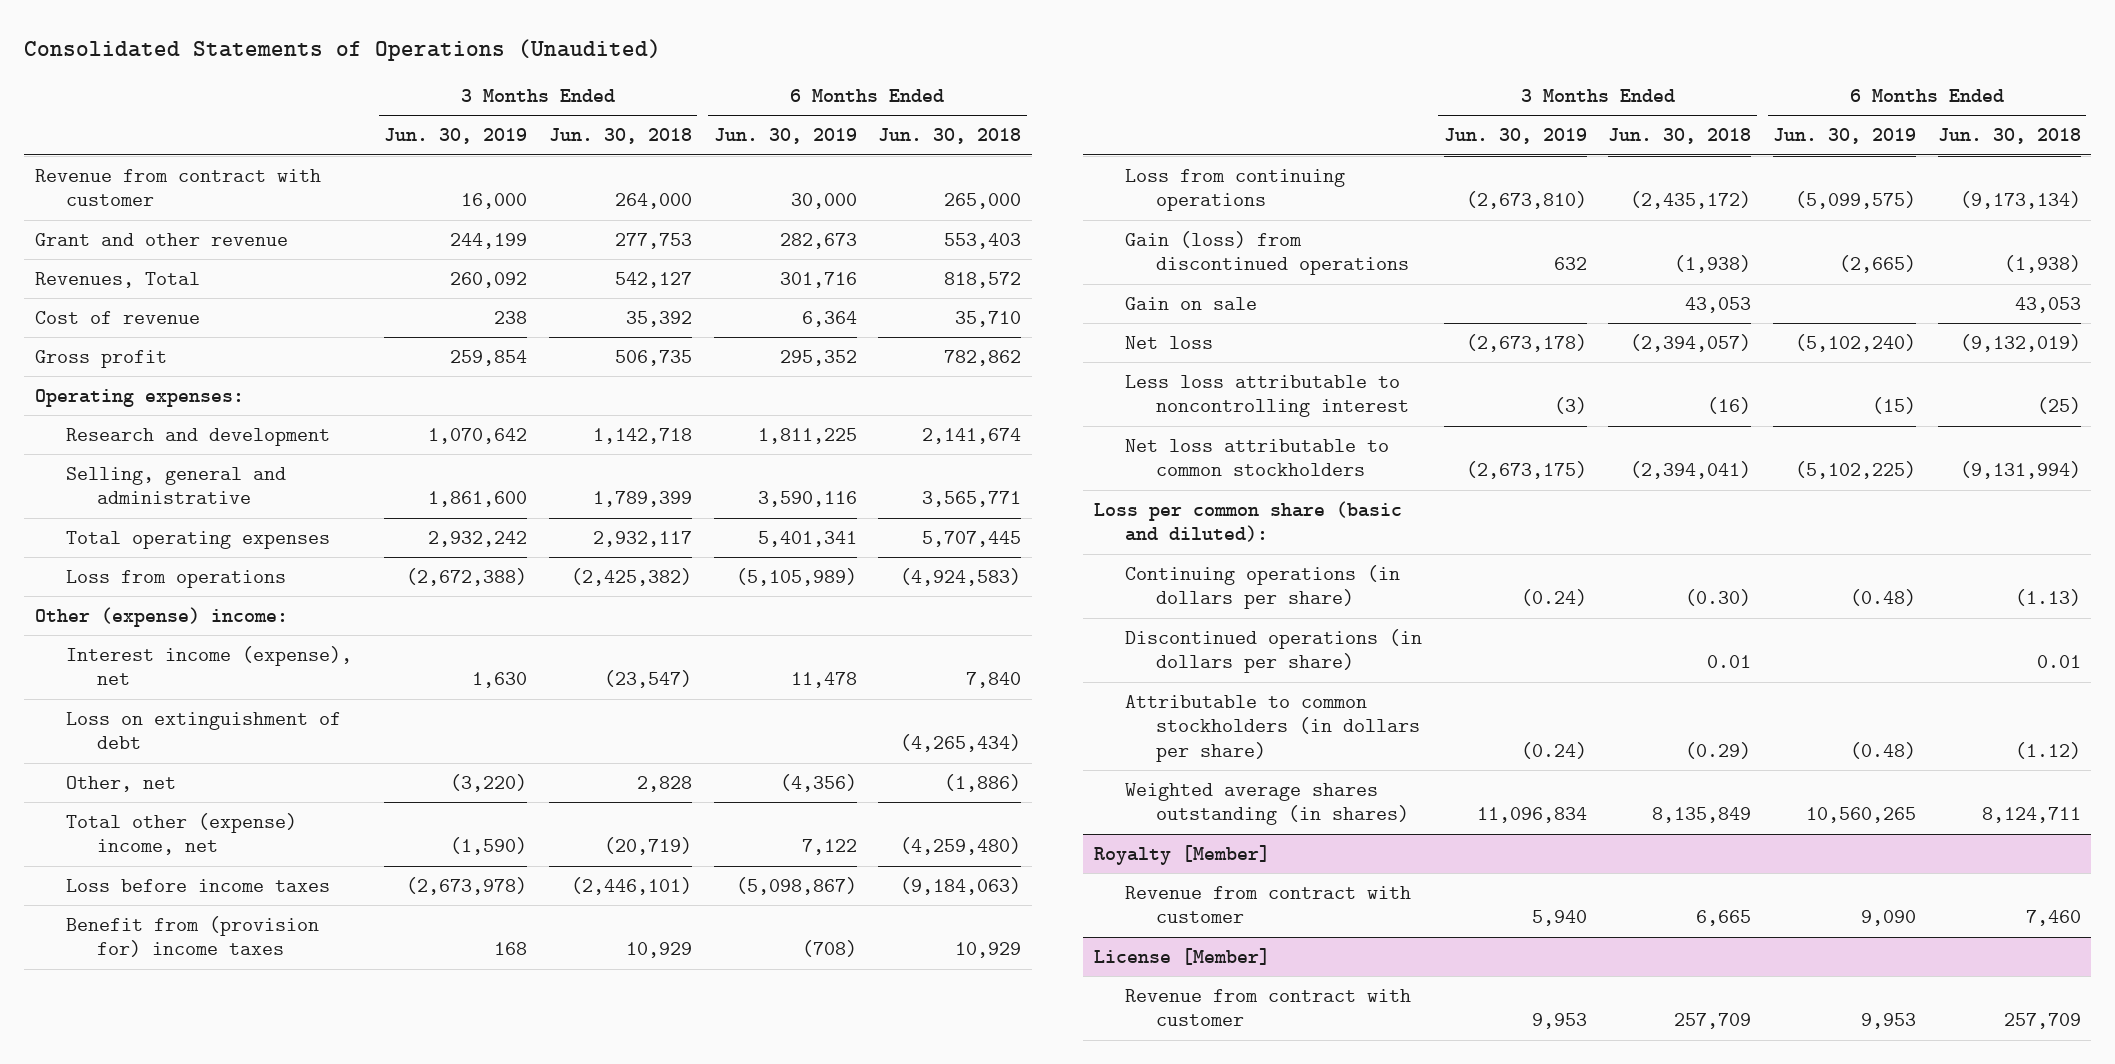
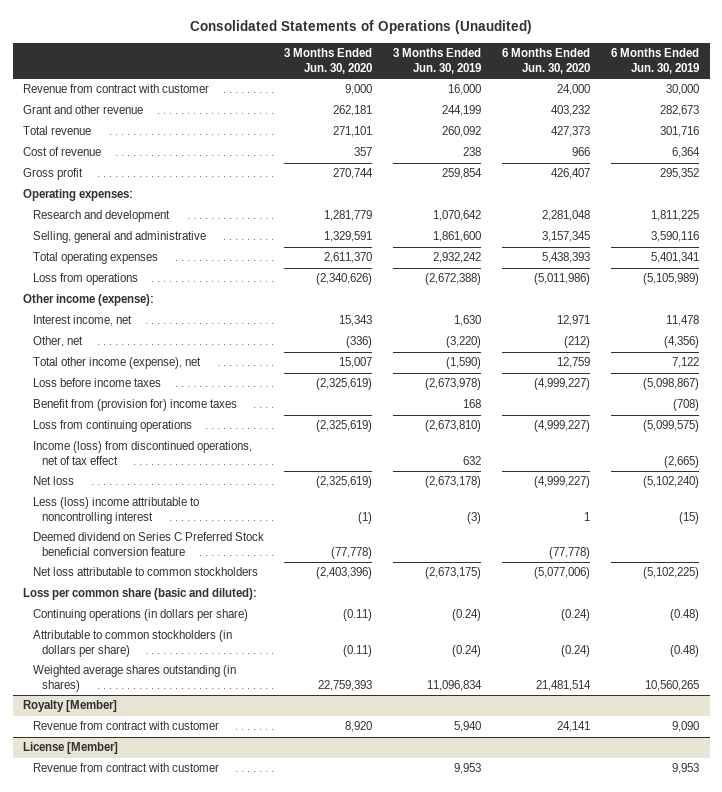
[549,128,693,145] Jun. 30, 2018 -> none
[878,128,1022,145] Jun. 30, 2018 -> none
none -> [284,48,373,74] 3 Months Ended Jun. 30, 2020
none -> [502,48,591,74] 6 Months Ended Jun. 30, 2020
[34,271,200,288] Revenues, Total -> [23,126,92,136] Total revenue
[65,711,341,750] Loss on extinguishment of debt -> none
[34,606,288,627] Other (expense) income: -> [23,294,155,307] Other income (expense):
[65,645,352,686] Interest income (expense), net -> [32,315,132,327] Interest income, net
[65,812,297,856] Total other (expense) income, net -> [32,357,201,370] Total other income (expense), net
[1125,296,1258,310] Gain on sale -> none
[1125,230,1410,276] Gain (loss) from discontinued operations -> [32,441,252,466] Income (loss) from discontinued operations, net of tax effect
[1125,374,1410,418] Less loss attributable to noncontrolling interest -> [32,497,199,525] Less (loss) income attributable to noncontrolling interest
none -> [32,532,264,557] Deemed dividend on Series C Preferred Stock beneficial conversion feature
[1125,628,1423,674] Discontinued operations (in dollars per share) -> none

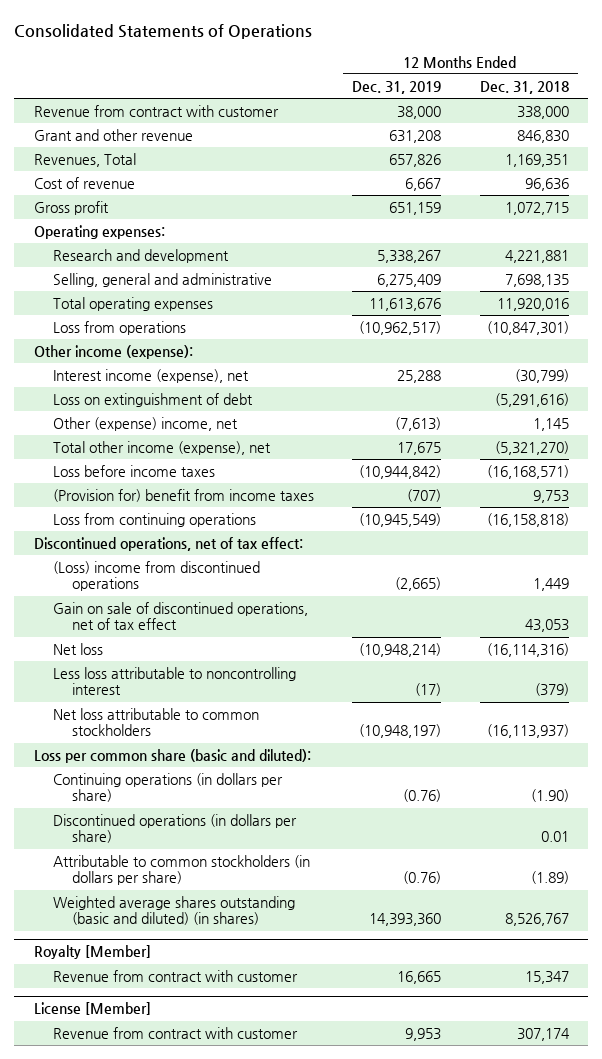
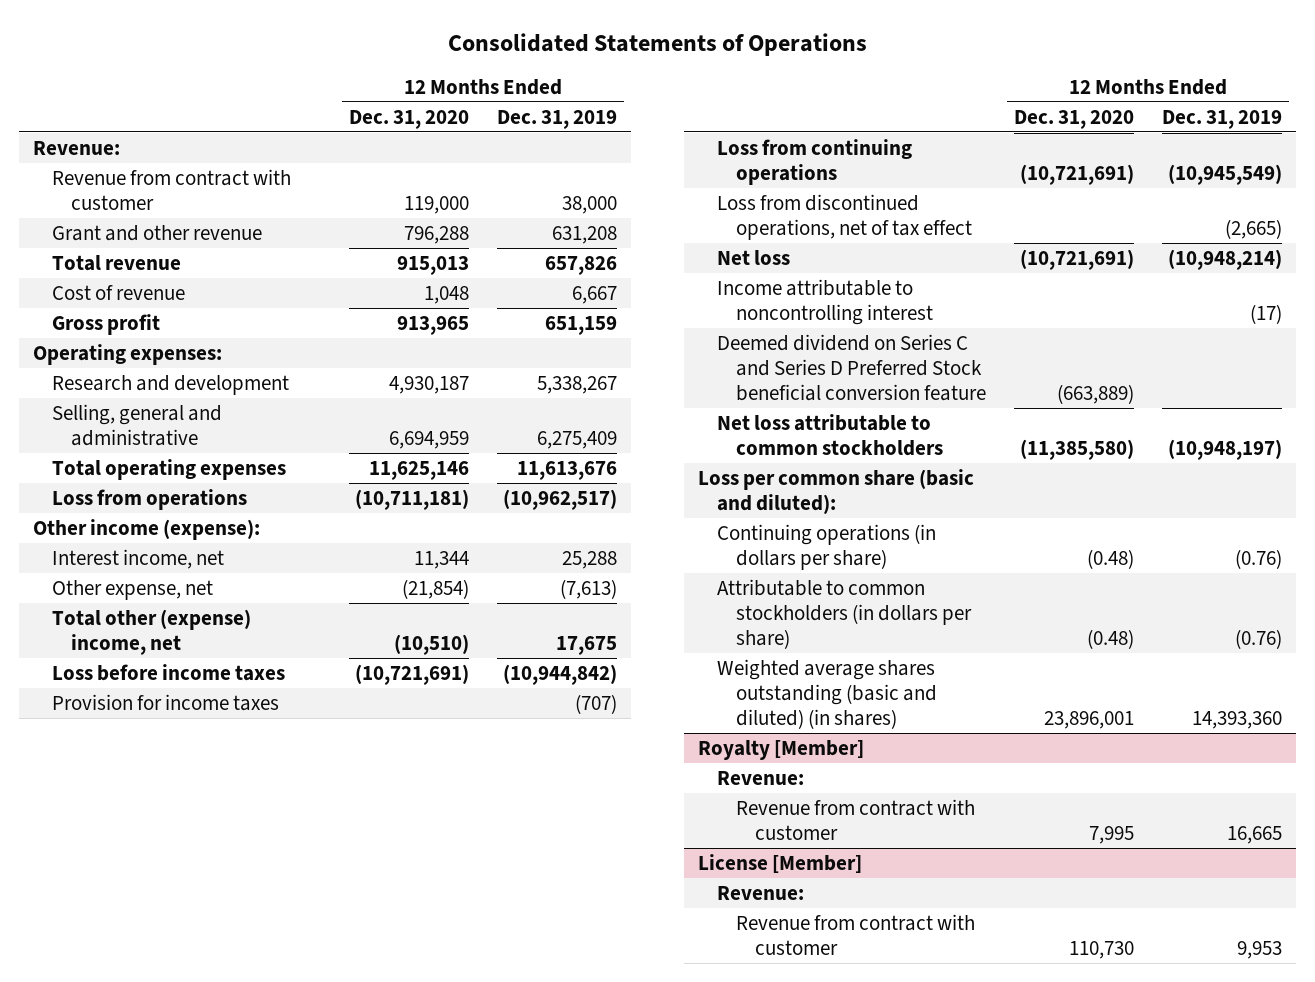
[479,80,569,94] Dec. 31, 2018 -> none
none -> [349,109,470,129] Dec. 31, 2020
none -> [32,140,120,155] Revenue:
[33,152,136,167] Revenues, Total -> [51,254,181,271] Total revenue
[52,392,253,407] Loss on extinguishment of debt -> none
[52,368,249,383] Interest income (expense), net -> [51,548,224,569] Interest income, net
[52,416,238,431] Other (expense) income, net -> [51,579,213,600] Other expense, net
[52,440,271,455] Total other income (expense), net -> [51,608,251,655] Total other (expense) income, net
[52,488,314,502] (Provision for) benefit from income taxes -> [51,693,279,711] Provision for income taxes
[33,536,303,551] Discontinued operations, net of tax effect: -> none
[52,601,308,631] Gain on sale of discontinued operations, net of tax effect -> none
[52,560,260,592] (Loss) income from discontinued operations -> [716,193,972,240] Loss from discontinued operations, net of tax effect
[52,666,296,696] Less loss attributable to noncontrolling interest -> [716,278,933,325] Income attributable to noncontrolling interest
none -> [716,333,986,402] Deemed dividend on Series C and Series D Preferred Stock beneficial conversion feature
[52,813,297,844] Discontinued operations (in dollars per share) -> none
none -> [716,770,804,785] Revenue:
none -> [716,885,804,900] Revenue:

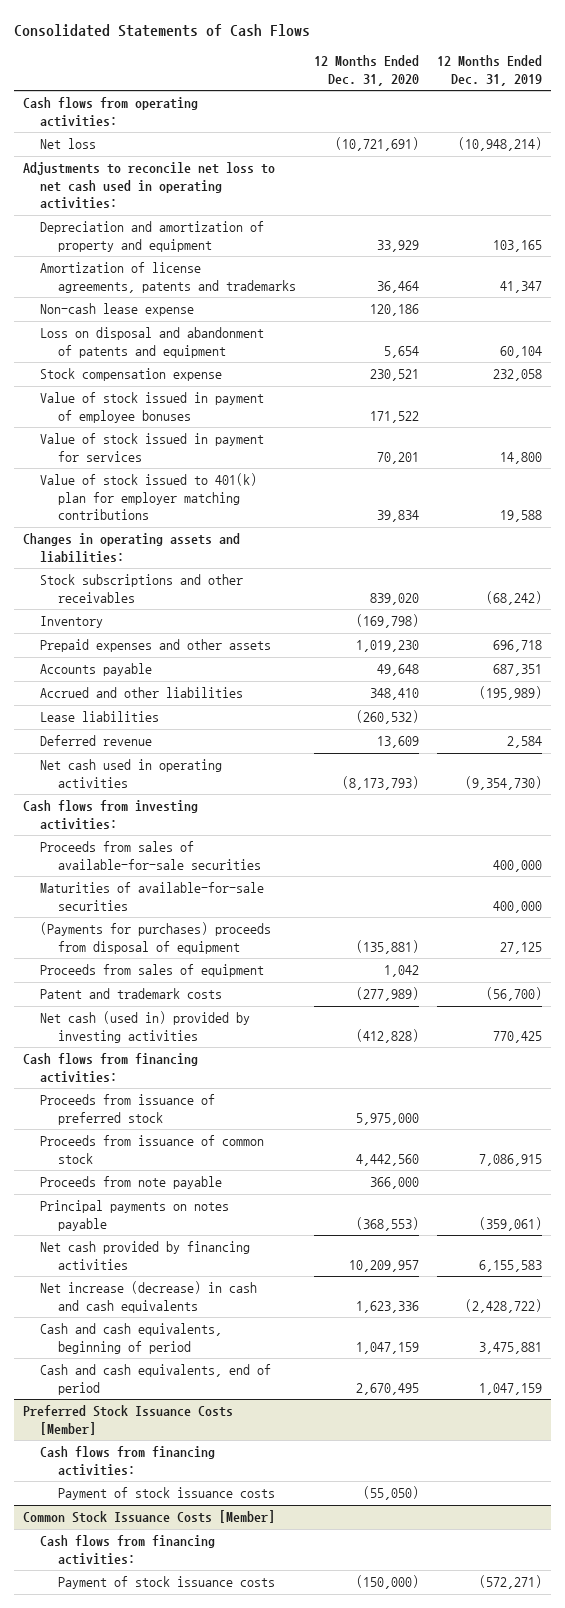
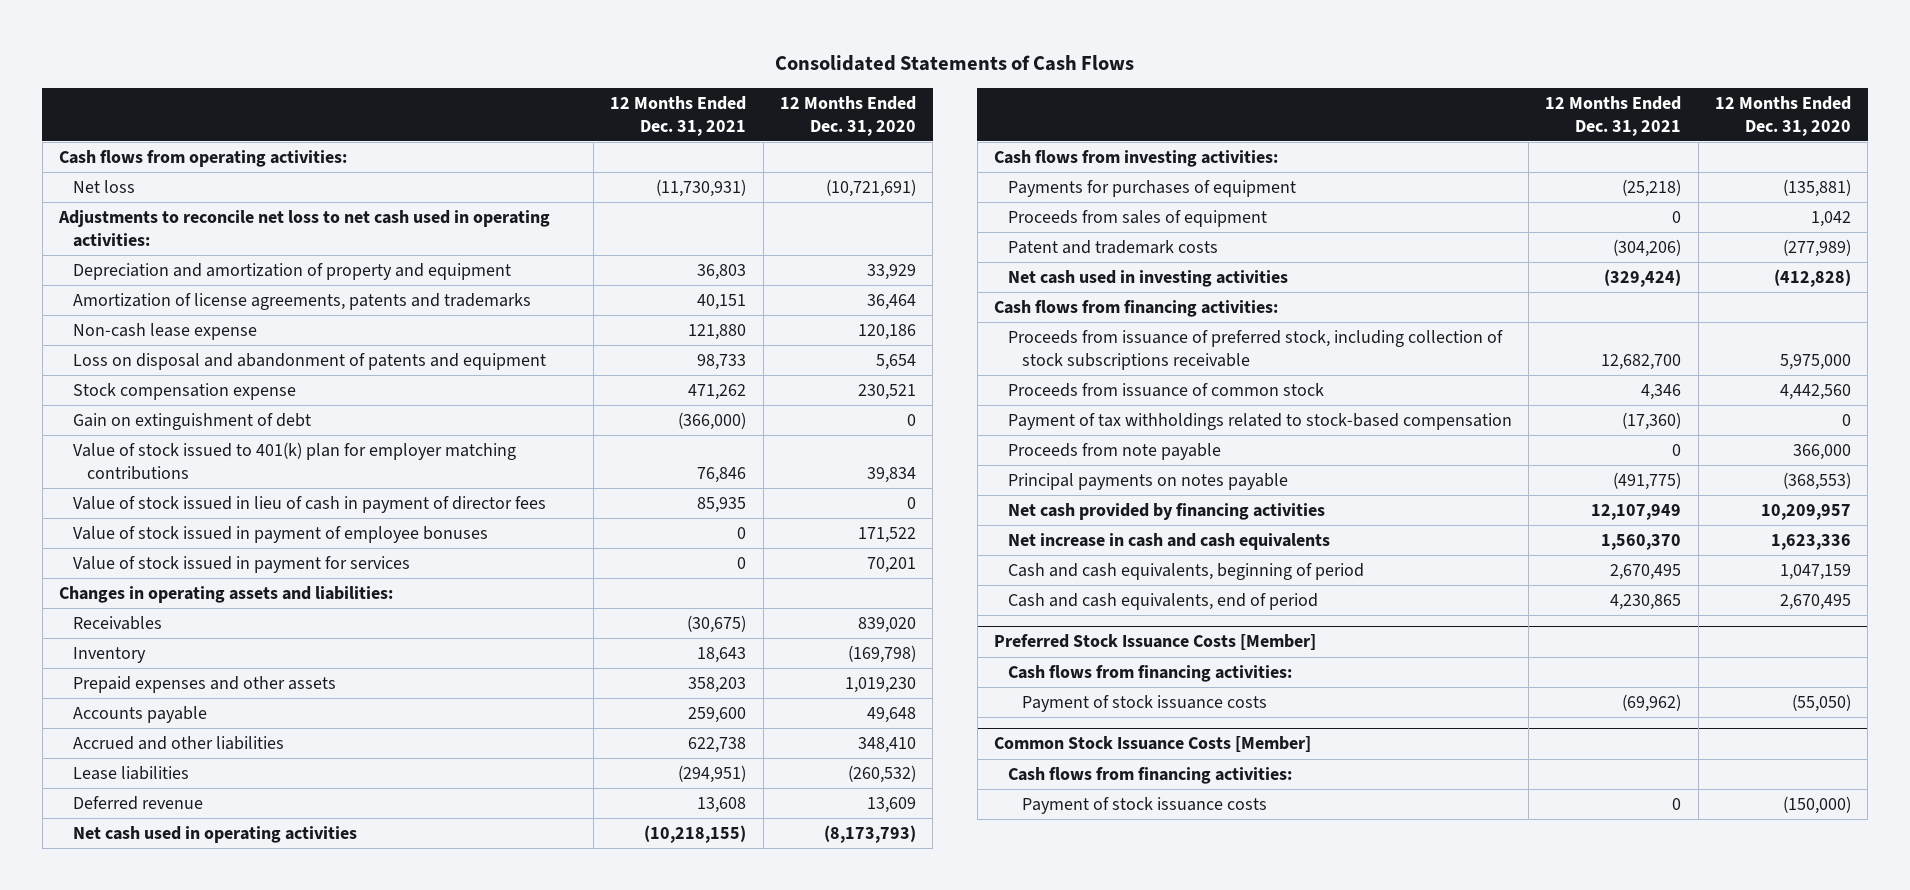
[437,55,543,86] 12 Months Ended Dec. 31, 2019 -> none
none -> [610,95,747,136] 12 Months Ended Dec. 31, 2021
none -> [72,413,311,431] Gain on extinguishment of debt
[40,473,258,521] Value of stock issued to 401(k) plan for employer matching contributions -> [72,442,516,480] Value of stock issued to 401(k) plan for employer matching contributions
none -> [72,496,546,514] Value of stock issued in lieu of cash in payment of director fees
[40,574,244,603] Stock subscriptions and other receivables -> [72,616,162,631] Receivables
[40,841,261,870] Proceeds from sales of available-for-sale securities -> none
[40,882,265,911] Maturities of available-for-sale securities -> none
[40,922,272,954] (Payments for purchases) proceeds from disposal of equipment -> [1007,180,1296,198] Payments for purchases of equipment
[40,1011,251,1043] Net cash (used in) provided by investing activities -> [1007,270,1288,288] Net cash used in investing activities
[40,1094,216,1125] Proceeds from issuance of preferred stock -> [1007,330,1503,370] Proceeds from issuance of preferred stock, including collection of stock subscriptions receivable
none -> [1007,413,1512,431] Payment of tax withholdings related to stock-based compensation
[40,1281,258,1313] Net increase (decrease) in cash and cash equivalents -> [1007,533,1330,551] Net increase in cash and cash equivalents

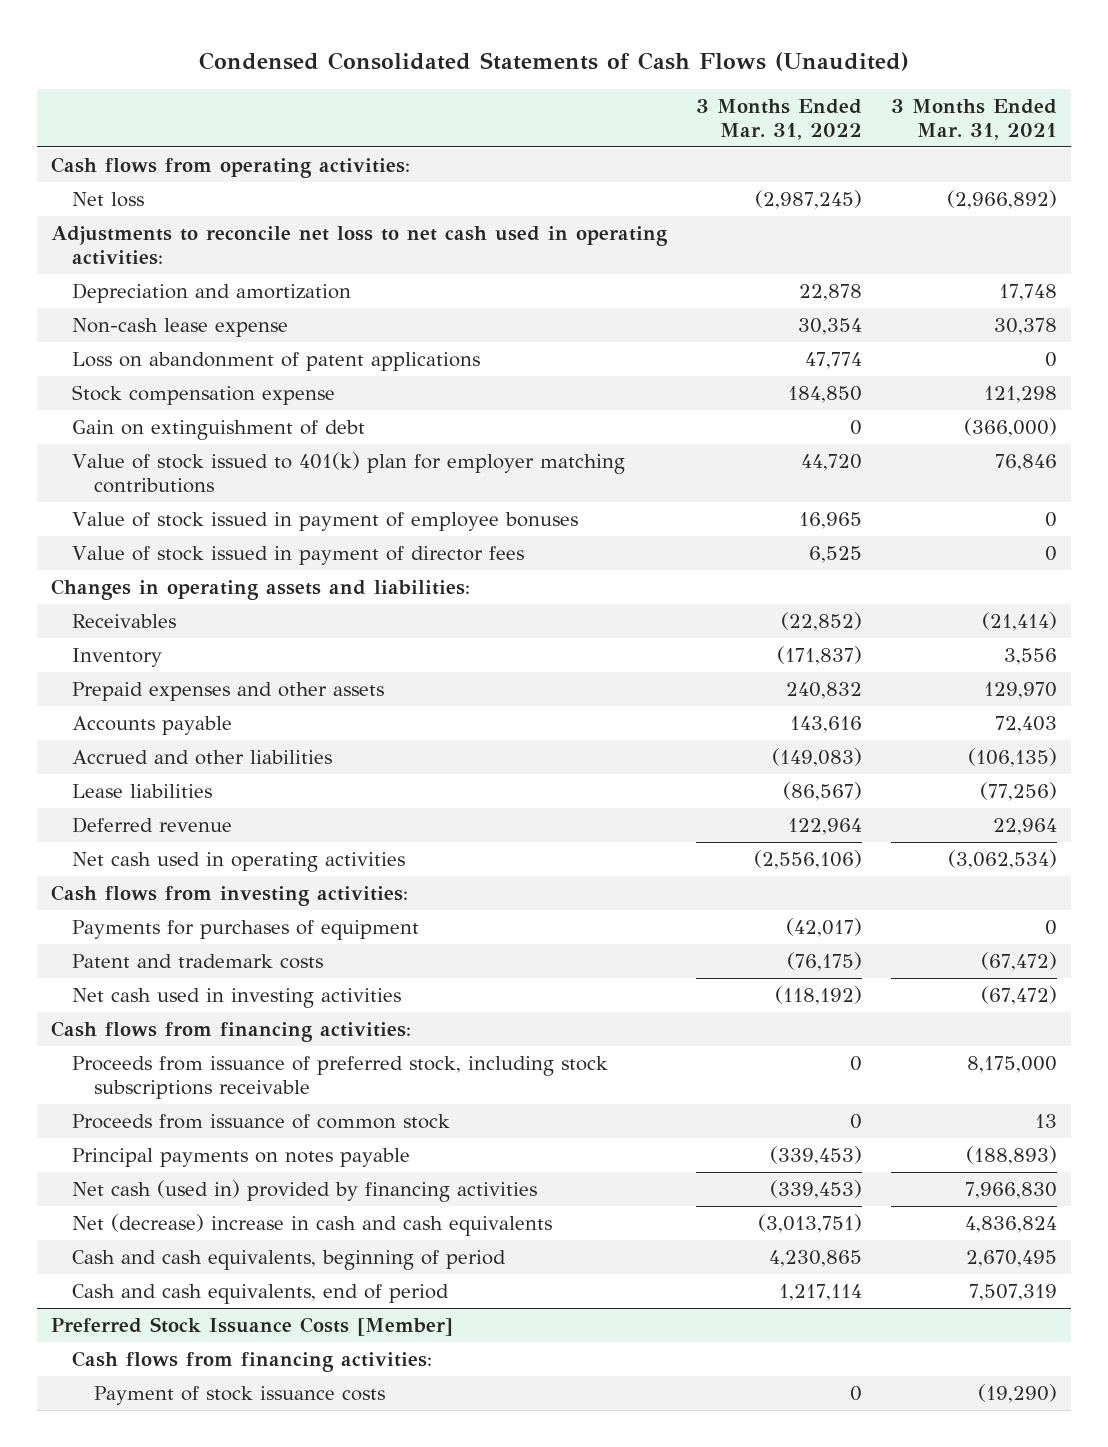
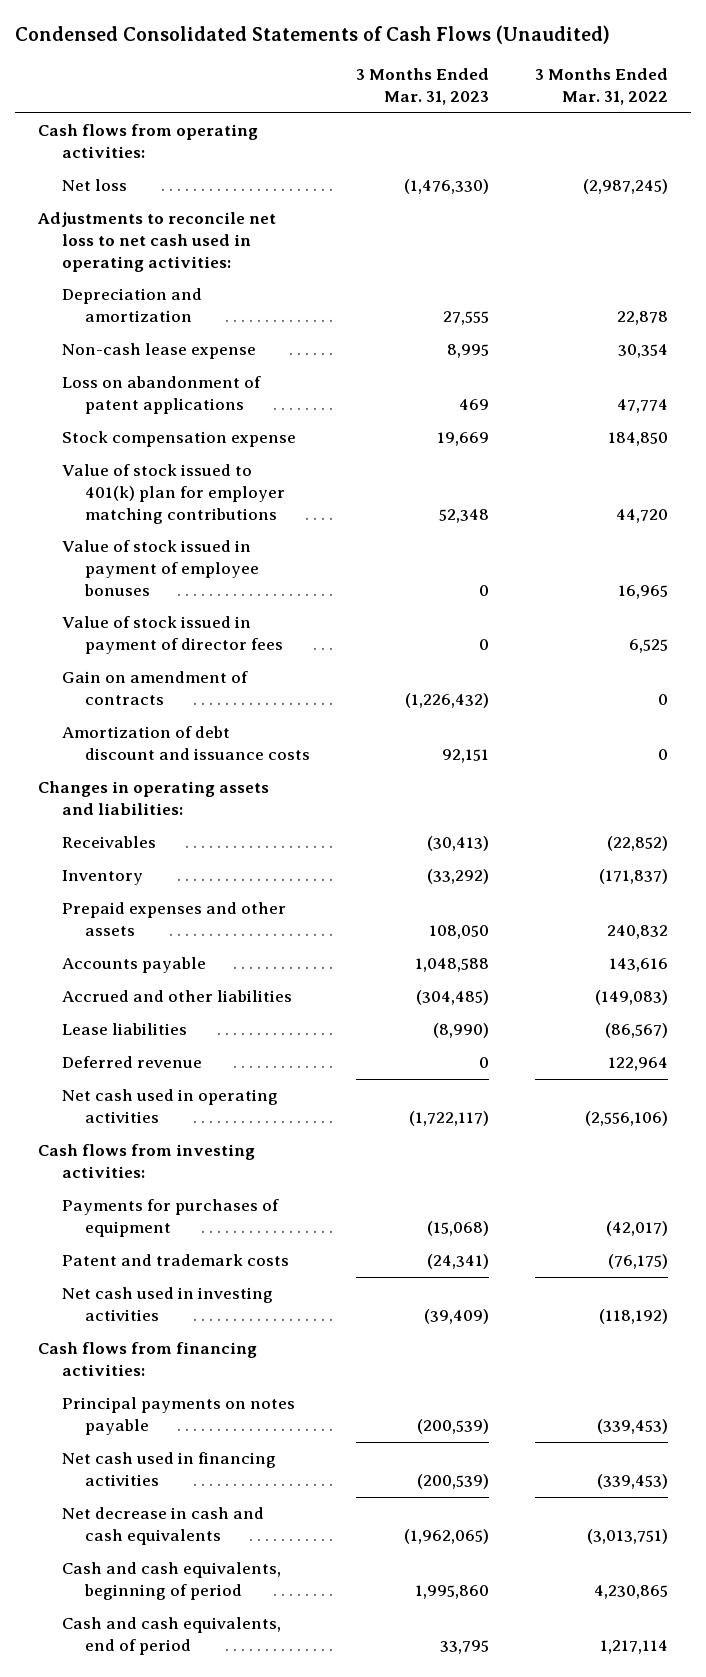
[890,99,1057,141] 3 Months Ended Mar. 31, 2021 -> none
none -> [356,68,490,105] 3 Months Ended Mar. 31, 2023
[72,420,366,441] Gain on extinguishment of debt -> none
none -> [61,671,248,706] Gain on amendment of contracts
none -> [61,726,311,761] Amortization of debt discount and issuance costs
[72,1056,609,1099] Proceeds from issuance of preferred stock, including stock subscriptions receivable -> none
[72,1114,451,1130] Proceeds from issuance of common stock -> none
[72,1180,538,1203] Net cash (used in) provided by financing activities -> [61,1452,276,1487] Net cash used in financing activities
[72,1214,553,1237] Net (decrease) increase in cash and cash equivalents -> [61,1507,264,1546] Net decrease in cash and cash equivalents
[50,1317,453,1337] Preferred Stock Issuance Costs [Member] -> none
[72,1351,433,1373] Cash flows from financing activities: -> none
[93,1386,385,1406] Payment of stock issuance costs -> none

